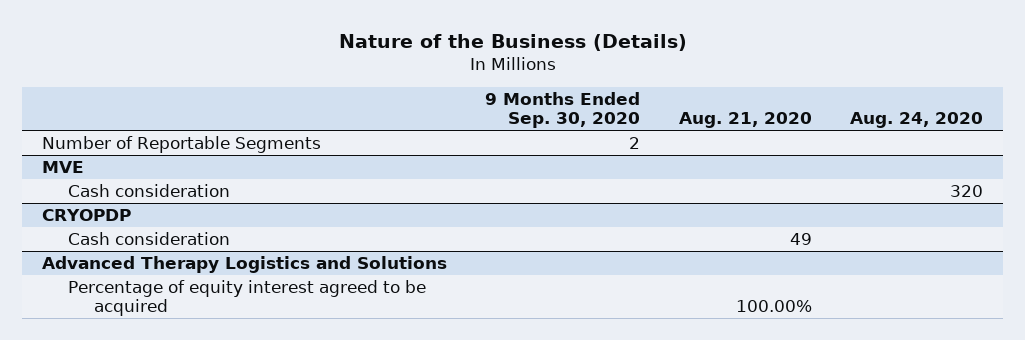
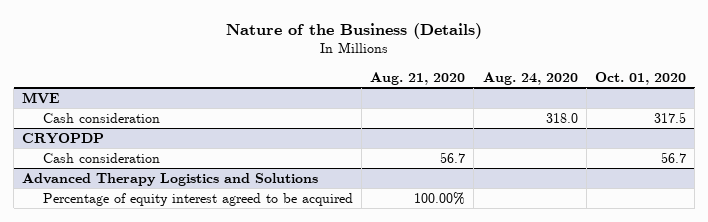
[485,91,641,128] 9 Months Ended Sep. 30, 2020 -> none
none -> [595,71,687,85] Oct. 01, 2020
[41,136,321,154] Number of Reportable Segments -> none
[950,185,984,198] 320 -> [545,112,578,123] 318.0
[789,233,812,246] 49 -> [440,151,466,163] 56.7

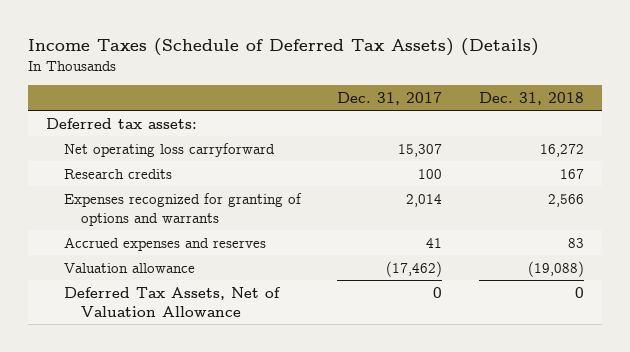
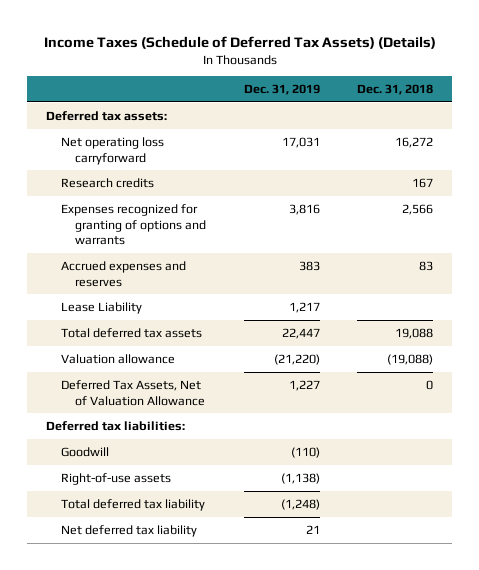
[337,92,443,106] Dec. 31, 2017 -> none
none -> [243,83,320,95] Dec. 31, 2019
none -> [60,301,142,314] Lease Liability
none -> [60,327,202,338] Total deferred tax assets
none -> [46,420,186,431] Deferred tax liabilities:
none -> [60,446,109,457] Goodwill
none -> [60,472,171,485] Right-of-use assets
none -> [60,498,205,511] Total deferred tax liability
none -> [60,524,197,537] Net deferred tax liability

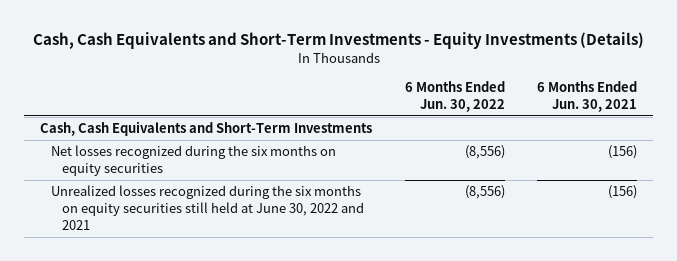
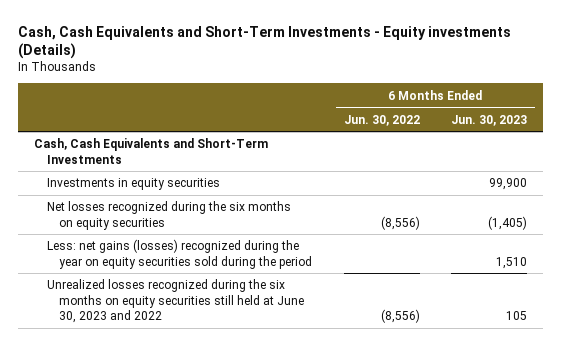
[32,31,644,49] Cash, Cash Equivalents and Short-Term Investments - Equity Investments (Details) -> [18,25,512,60] Cash, Cash Equivalents and Short-Term Investments - Equity investments (Details)
[537,80,638,112] 6 Months Ended Jun. 30, 2021 -> none
none -> [451,114,528,126] Jun. 30, 2023
none -> [46,178,220,191] Investments in equity securities
none -> [46,239,313,269] Less: net gains (losses) recognized during the year on equity securities sold during the period
[51,185,365,231] Unrealized losses recognized during the six months on equity securities still held at June 30, 2022 and 2021 -> [46,279,305,324] Unrealized losses recognized during the six months on equity securities still held at June 30, 2023 and 2022

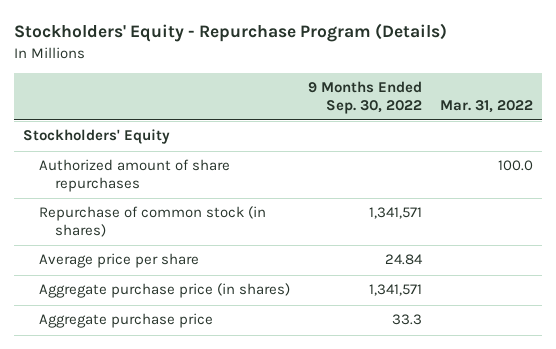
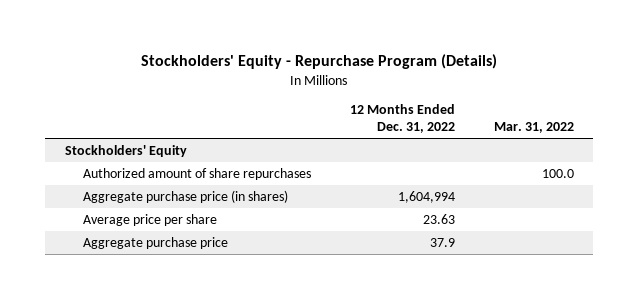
[308,81,423,114] 9 Months Ended Sep. 30, 2022 -> none
none -> [349,103,455,134] 12 Months Ended Dec. 31, 2022
[39,206,267,238] Repurchase of common stock (in shares) -> none
[39,253,200,269] Average price per share -> [82,213,217,226] Average price per share

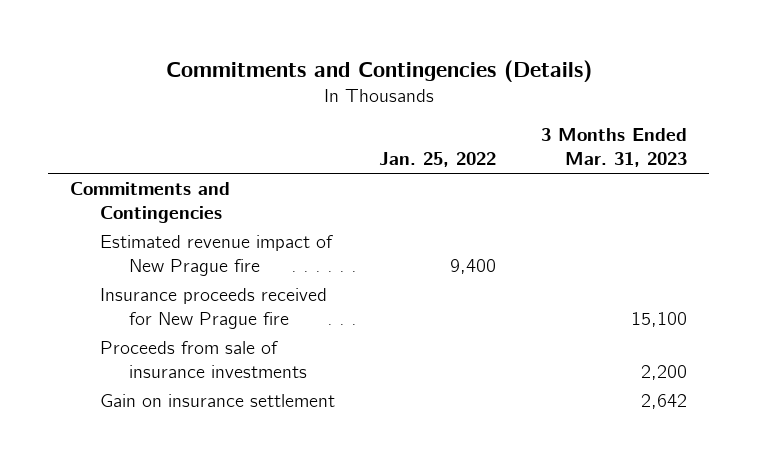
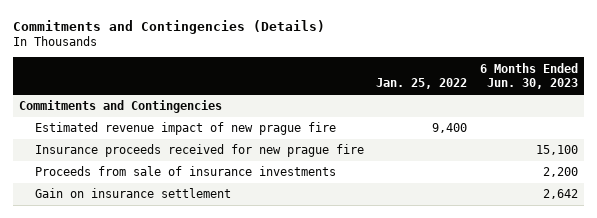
[540,128,687,167] 3 Months Ended Mar. 31, 2023 -> none
none -> [479,62,578,90] 6 Months Ended Jun. 30, 2023
[99,234,333,276] Estimated revenue impact of New Prague fire -> [34,122,336,136] Estimated revenue impact of new prague fire
[99,287,327,329] Insurance proceeds received for New Prague fire -> [34,144,364,158] Insurance proceeds received for new prague fire

